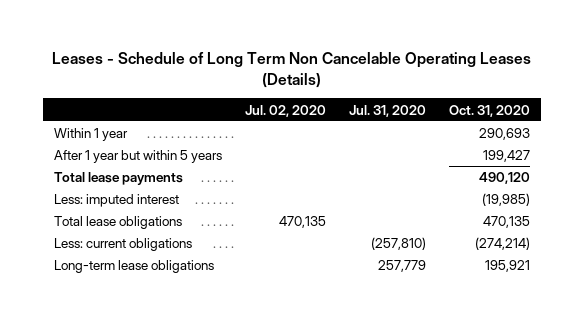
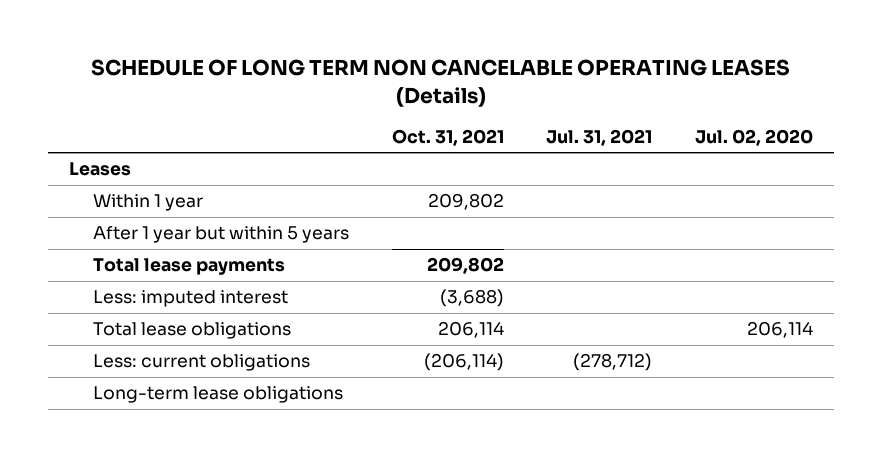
[51,51,531,88] Leases - Schedule of Long Term Non Cancelable Operating Leases (Details) -> [91,59,791,107] SCHEDULE OF LONG TERM NON CANCELABLE OPERATING LEASES (Details)
[348,104,426,117] Jul. 31, 2020 -> none
[448,104,530,117] Oct. 31, 2020 -> none
none -> [391,128,504,146] Oct. 31, 2021
none -> [546,128,653,146] Jul. 31, 2021
none -> [69,162,132,177] Leases
[279,216,327,229] 470,135 -> [746,321,813,339] 206,114

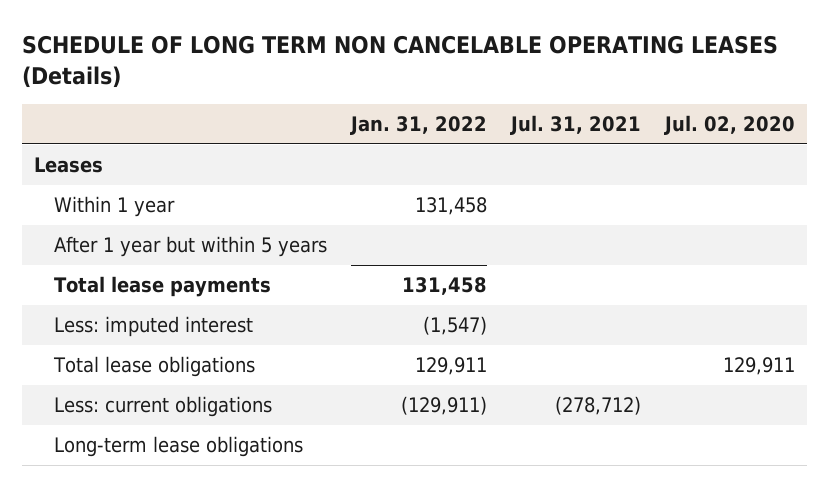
[391,128,504,146] Oct. 31, 2021 -> none
none -> [349,116,487,136] Jan. 31, 2022
[746,321,813,339] 206,114 -> [723,357,796,376] 129,911

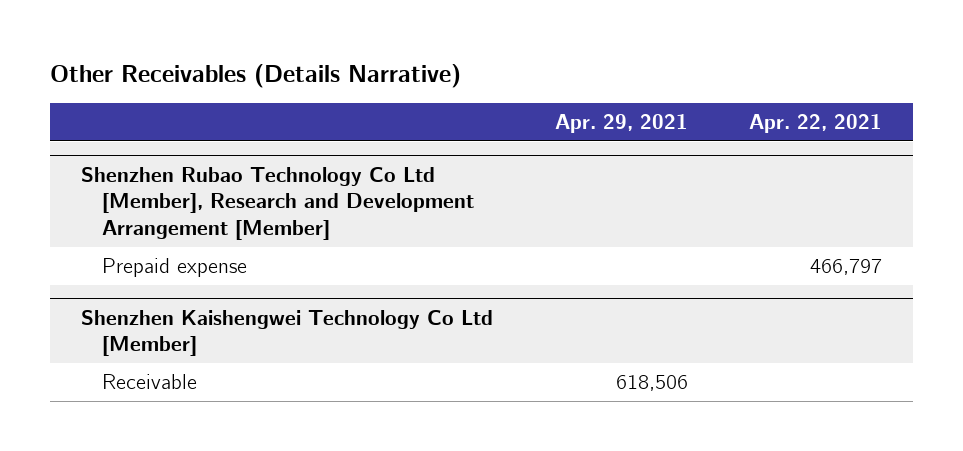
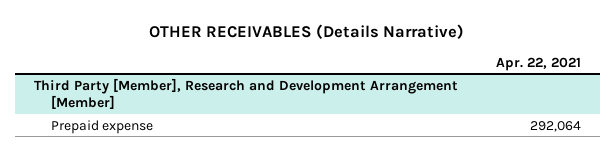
[49,64,461,89] Other Receivables (Details Narrative) -> [149,23,465,39] OTHER RECEIVABLES (Details Narrative)
[554,113,688,133] Apr. 29, 2021 -> none
[80,166,475,241] Shenzhen Rubao Technology Co Ltd [Member], Research and Development Arrangement [Member] -> none
[102,258,248,278] Prepaid expense -> none
[80,309,493,357] Shenzhen Kaishengwei Technology Co Ltd [Member] -> none
[102,374,198,390] Receivable -> none
none -> [33,77,458,109] Third Party [Member], Research and Development Arrangement [Member]
none -> [50,119,153,134] Prepaid expense

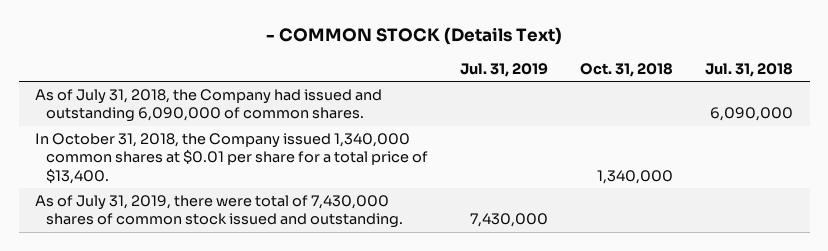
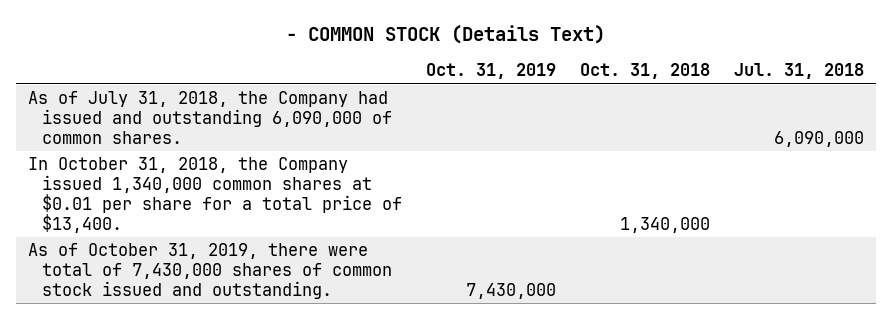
[459,62,548,77] Jul. 31, 2019 -> none
none -> [425,63,556,80] Oct. 31, 2019
[34,194,403,229] As of July 31, 2019, there were total of 7,430,000 shares of common stock issued and outstanding. -> [27,243,392,300] As of October 31, 2019, there were total of 7,430,000 shares of common stock issued and outstanding.

